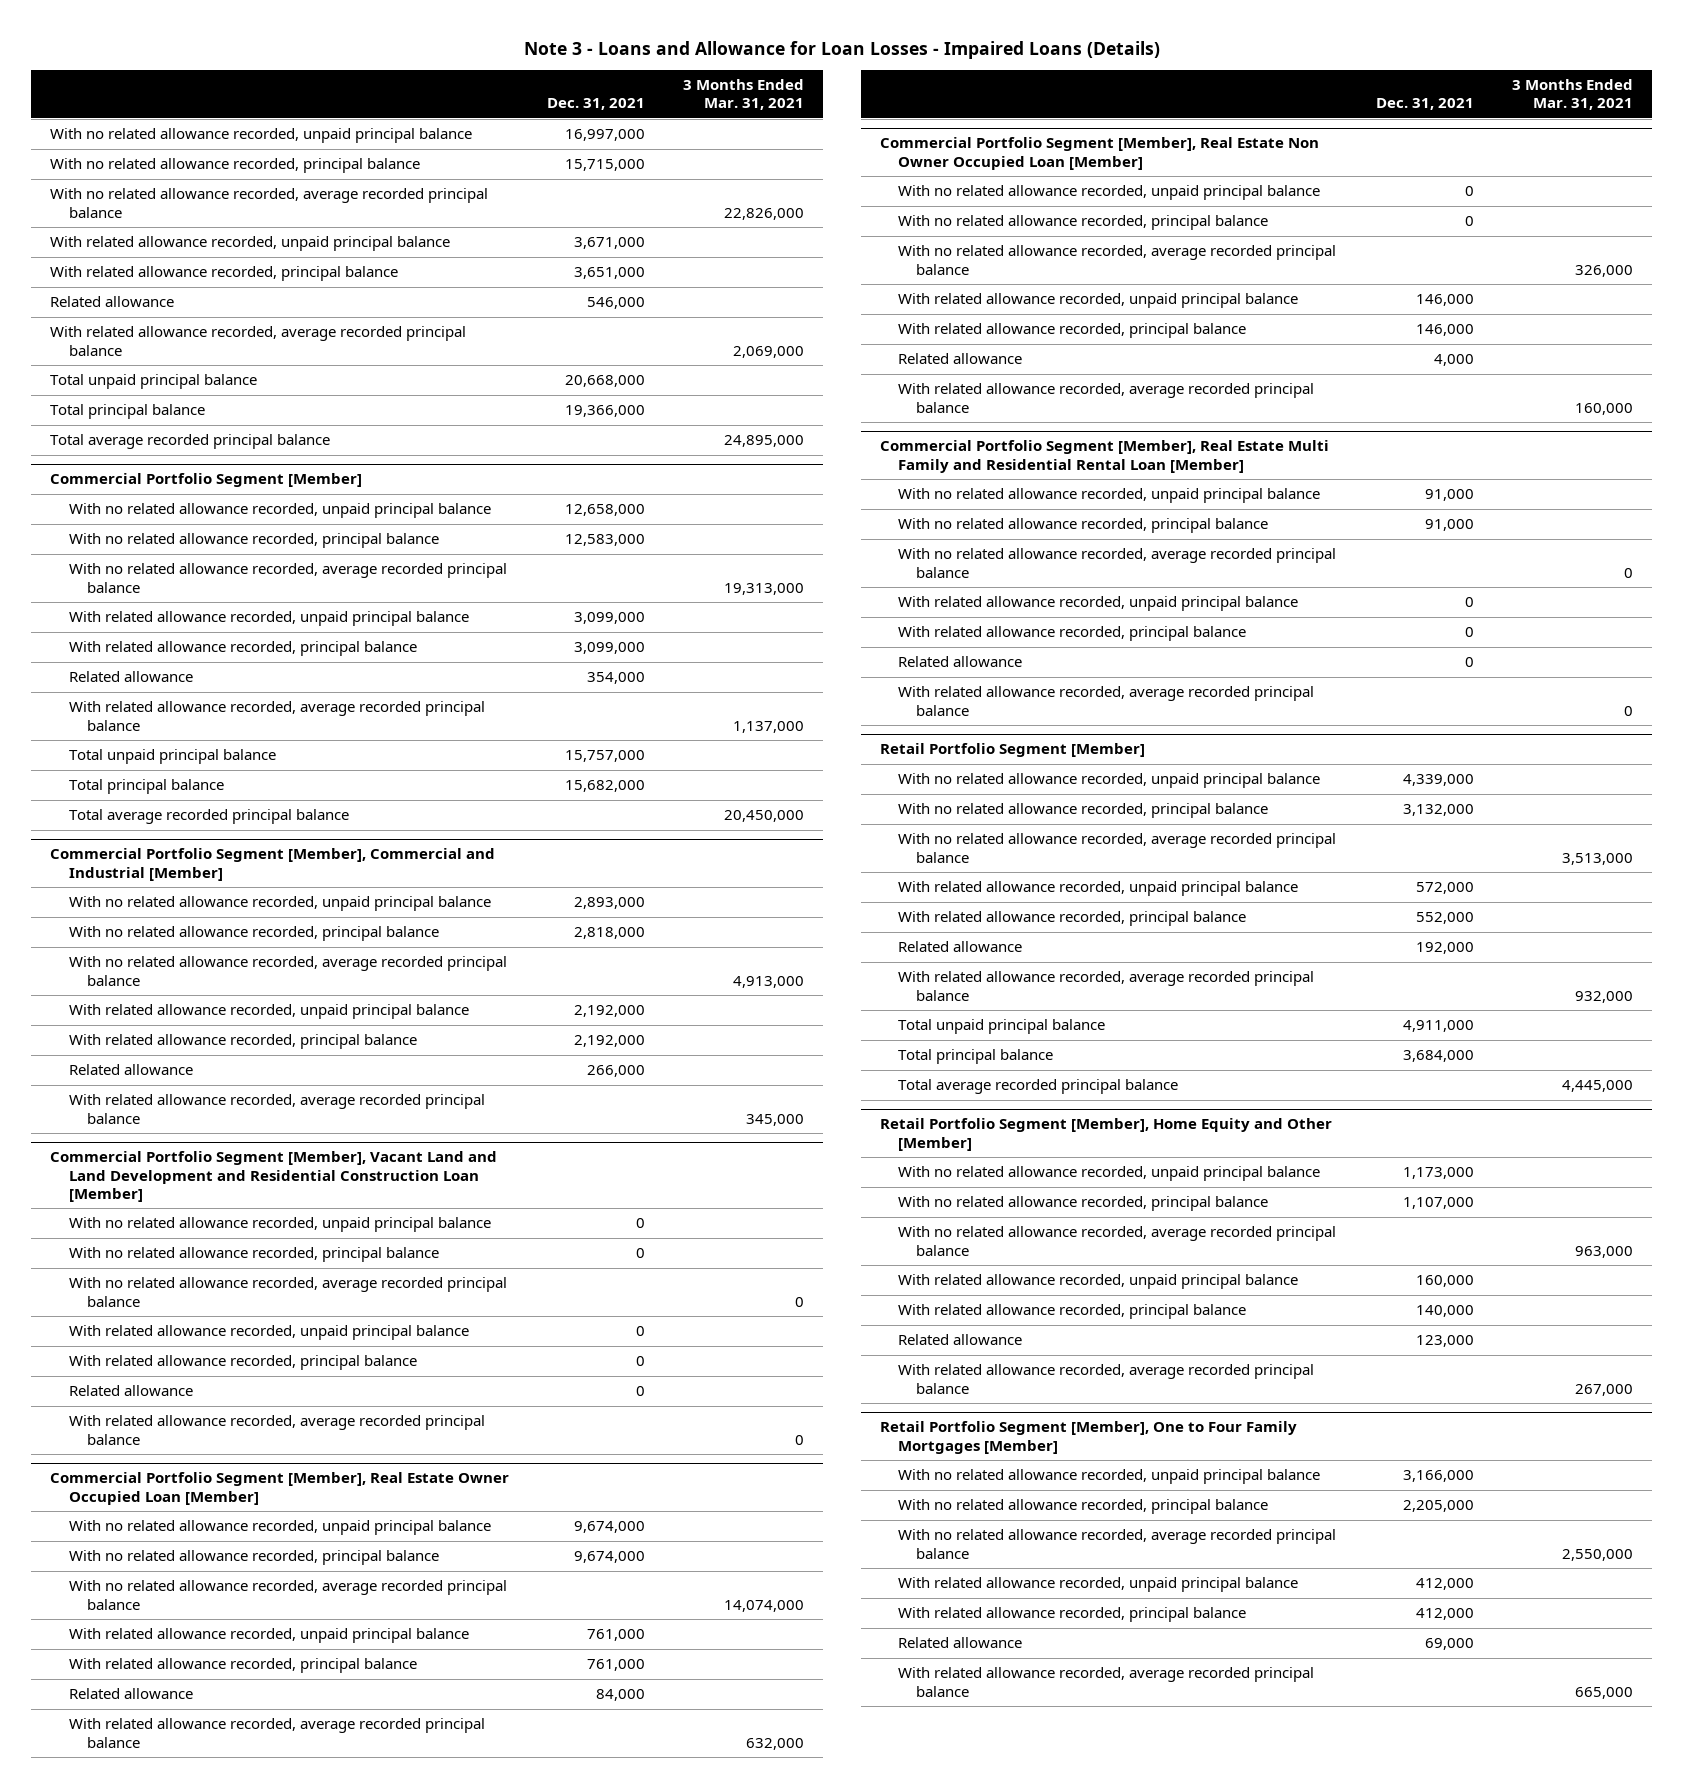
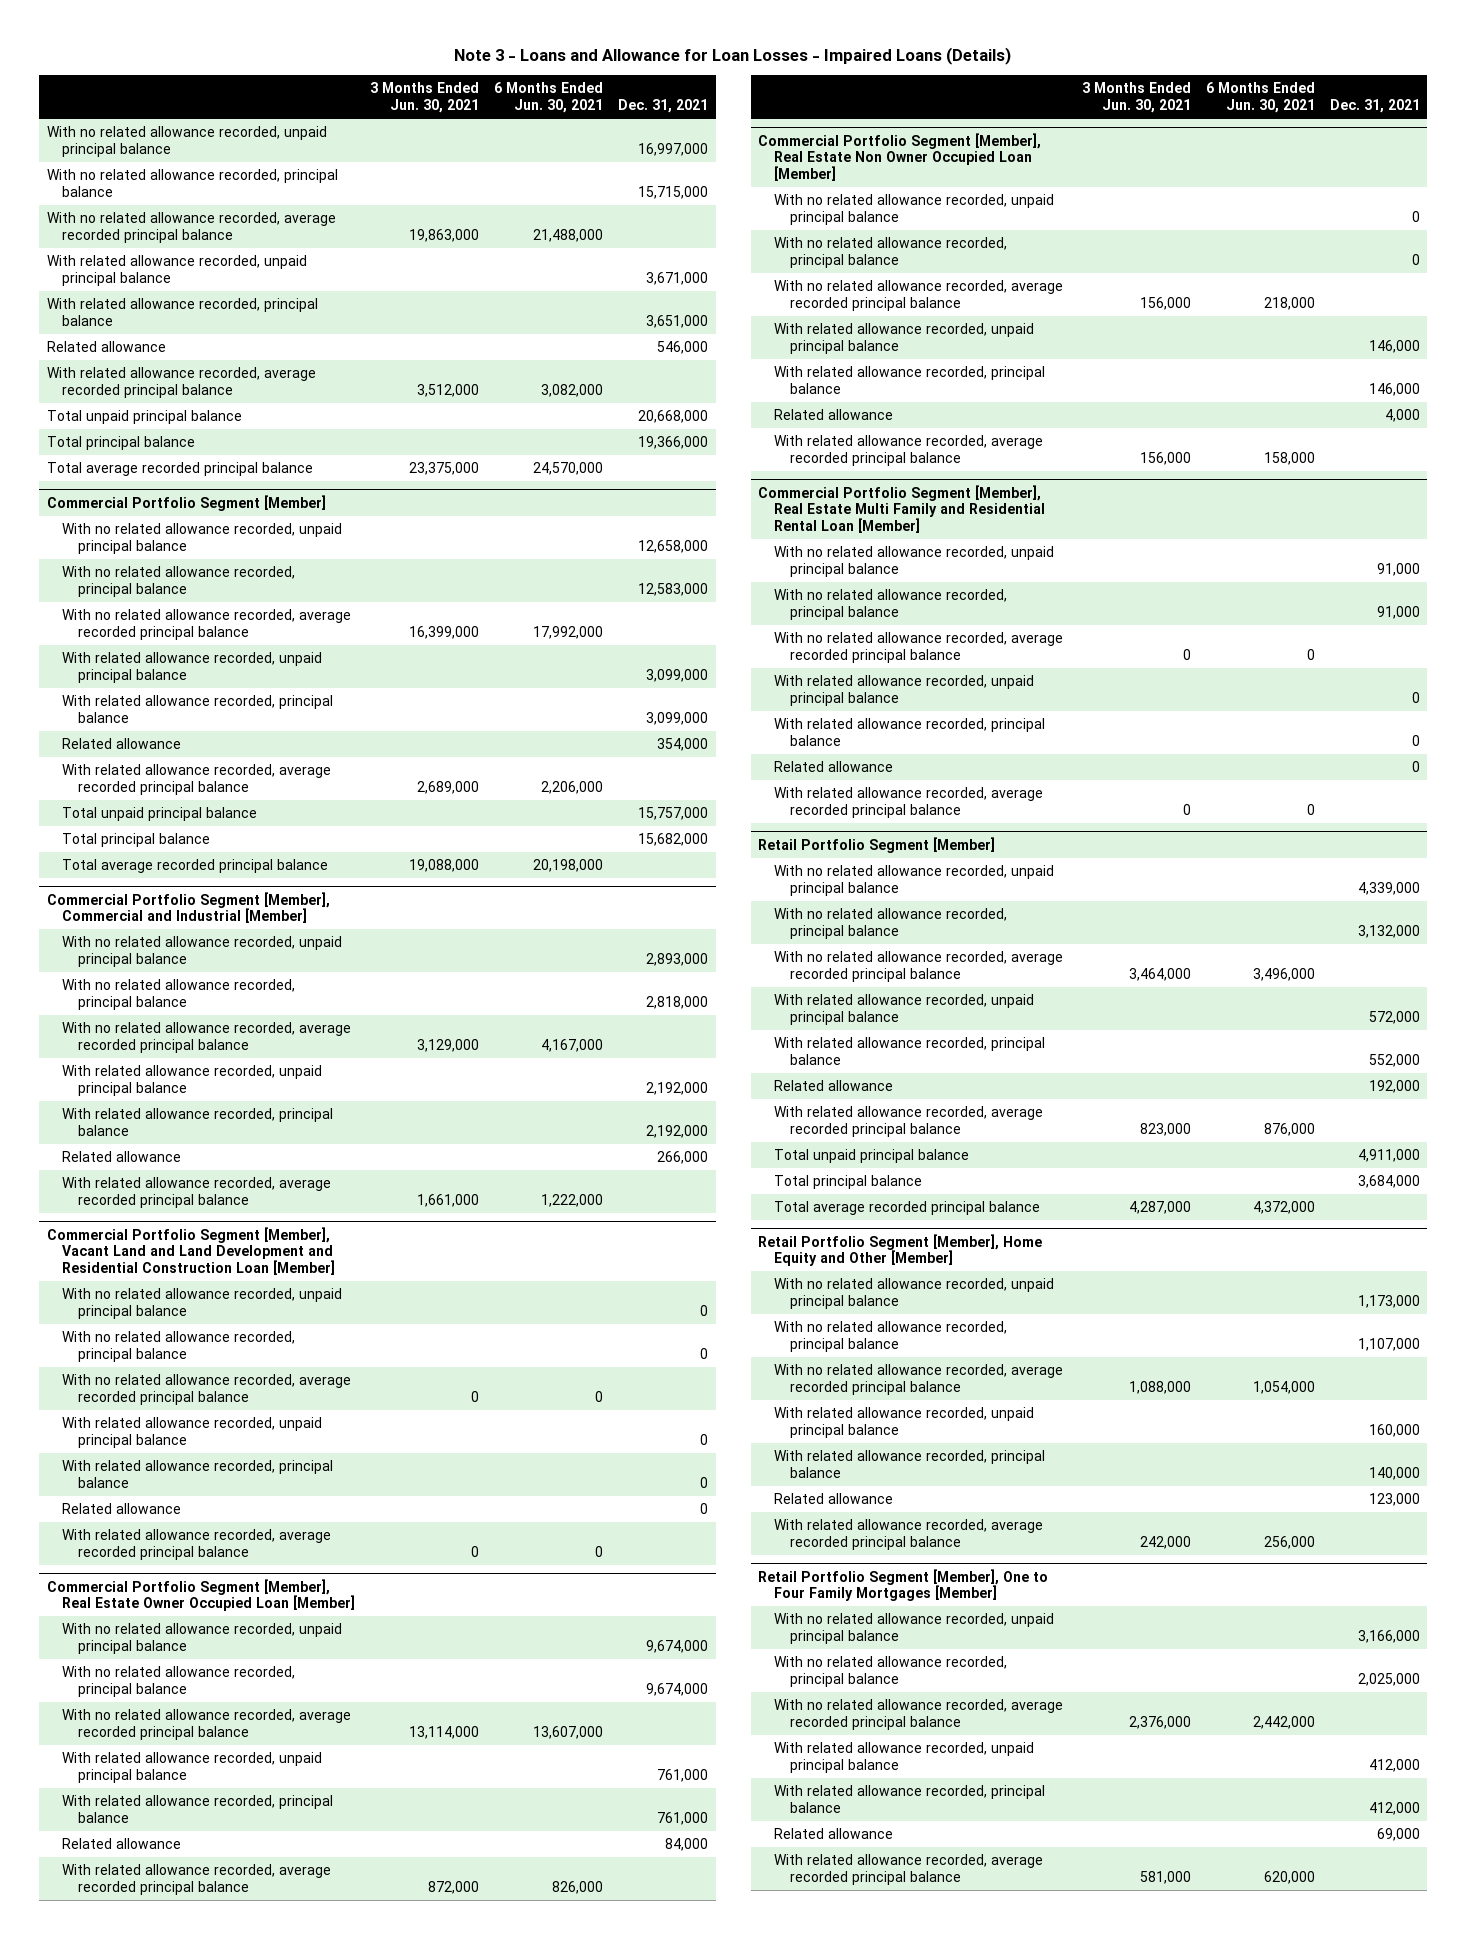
[682,79,804,111] 3 Months Ended Mar. 31, 2021 -> none
none -> [370,82,480,114] 3 Months Ended Jun. 30, 2021
none -> [494,82,604,114] 6 Months Ended Jun. 30, 2021
[1403,1500,1475,1513] 2,205,000 -> [1357,1672,1420,1686] 2,025,000

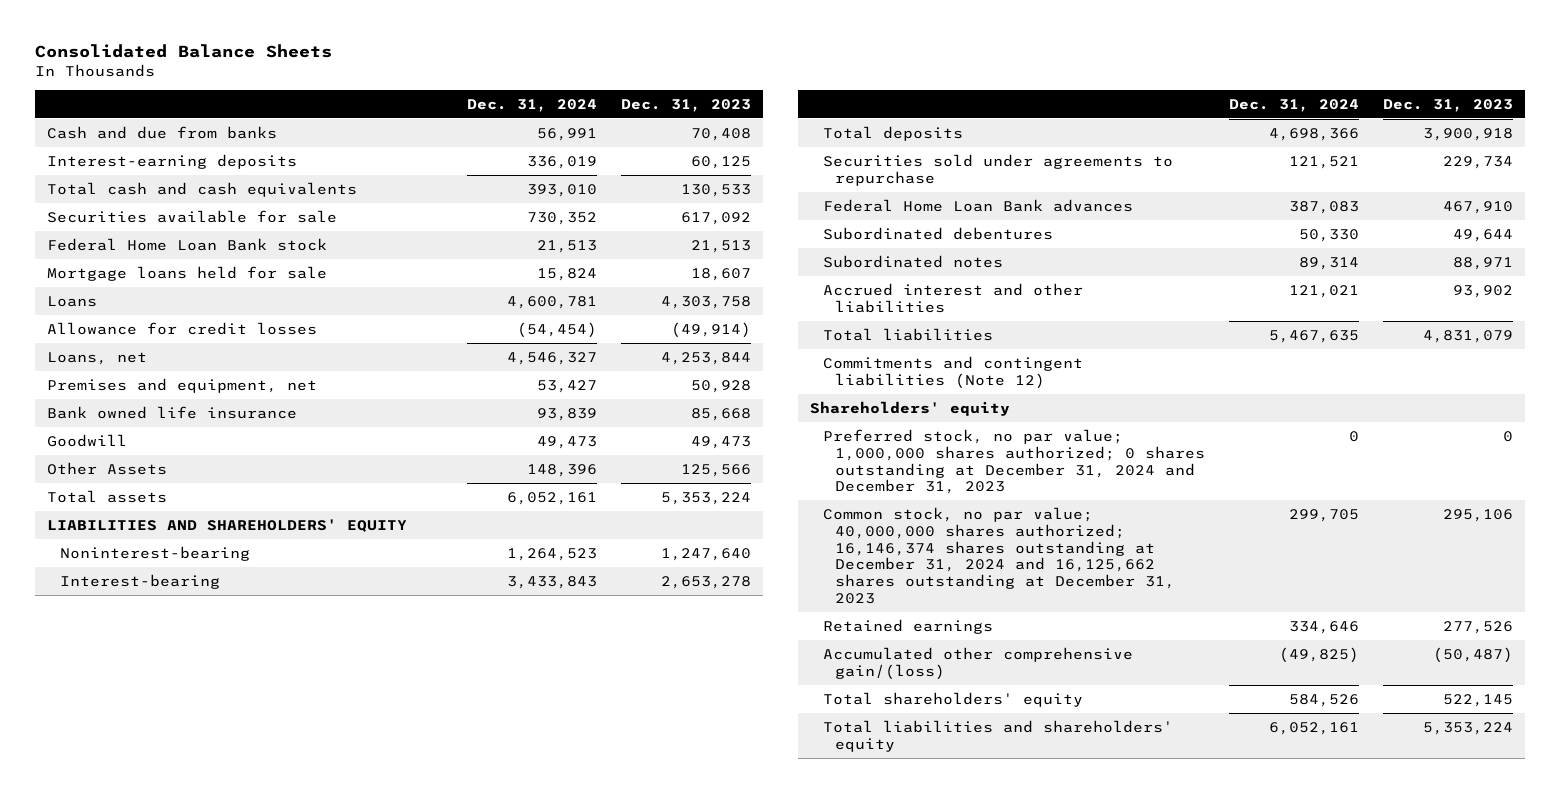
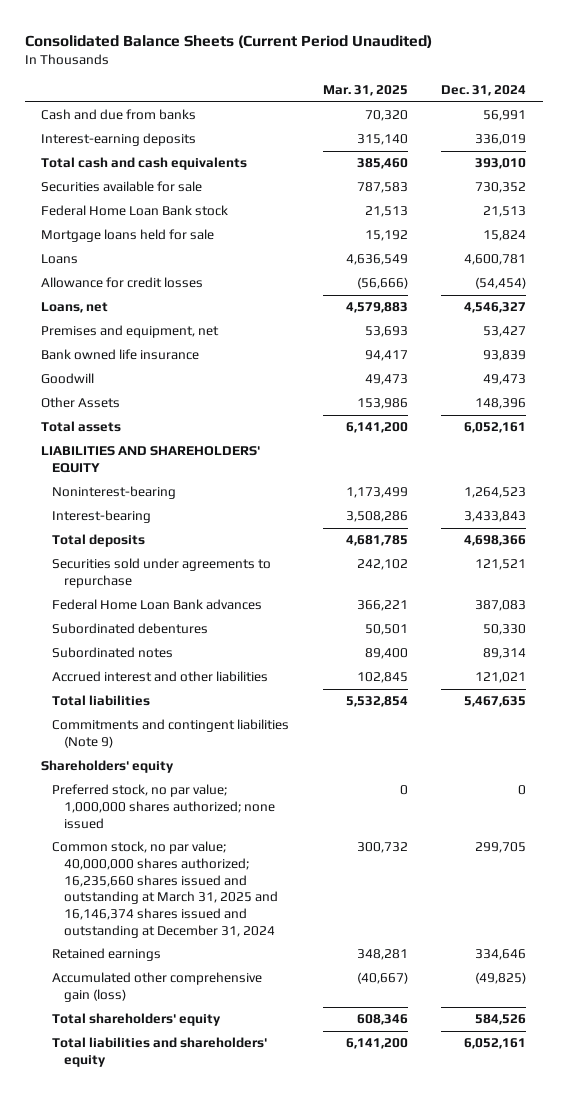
[35,44,333,59] Consolidated Balance Sheets -> [24,34,432,48] Consolidated Balance Sheets (Current Period Unaudited)
[620,98,751,112] Dec. 31, 2023 -> none
none -> [322,85,408,97] Mar. 31, 2025
[822,355,1083,389] Commitments and contingent liabilities (Note 12) -> [52,719,290,749] Commitments and contingent liabilities (Note 9)
[822,428,1206,495] Preferred stock, no par value; 1,000,000 shares authorized; 0 shares outstanding at December 31, 2024 and December 31, 2023 -> [52,784,275,829] Preferred stock, no par value; 1,000,000 shares authorized; none issued
[822,506,1176,605] Common stock, no par value; 40,000,000 shares authorized; 16,146,374 shares outstanding at December 31, 2024 and 16,125,662 shares outstanding at December 31, 2023 -> [52,841,278,938] Common stock, no par value; 40,000,000 shares authorized; 16,235,660 shares issued and outstanding at March 31, 2025 and 16,146,374 shares issued and outstanding at December 31, 2024
[822,646,1133,680] Accumulated other comprehensive gain/(loss) -> [52,972,263,1003] Accumulated other comprehensive gain (loss)

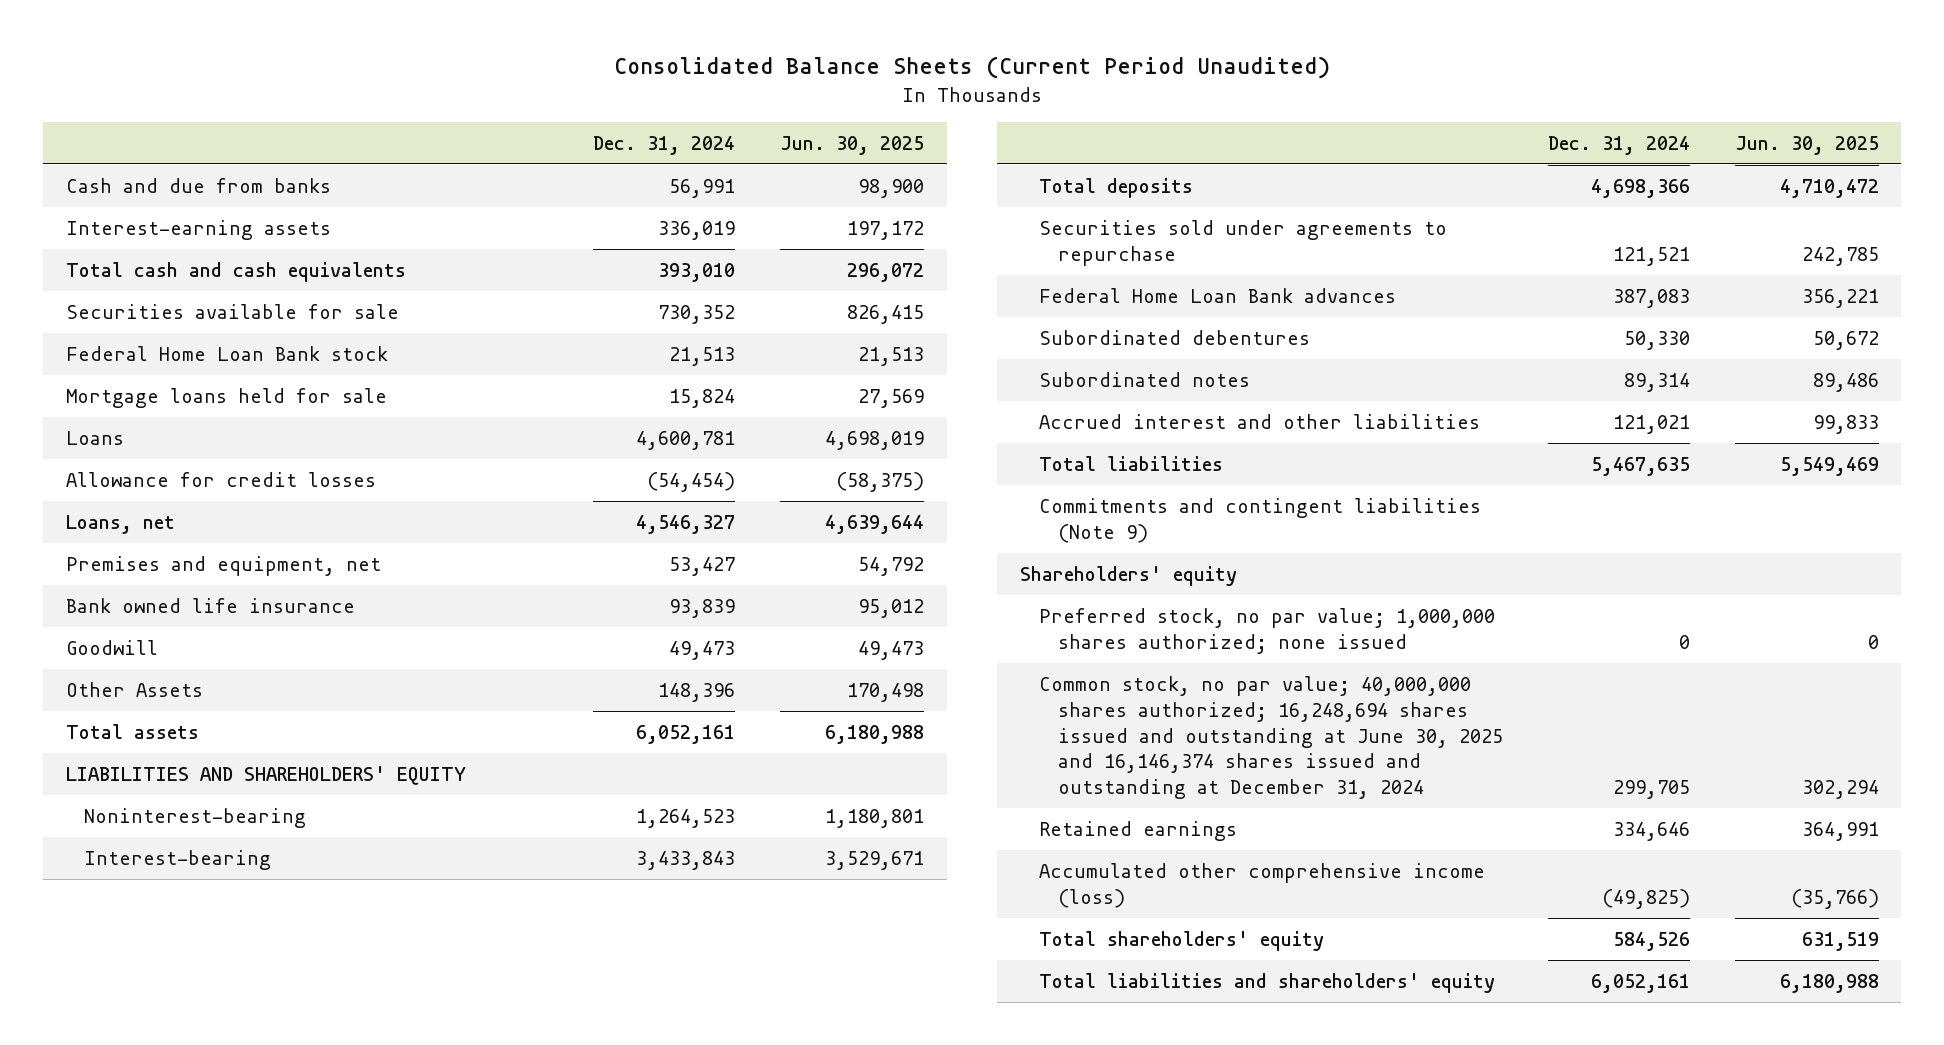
[322,85,408,97] Mar. 31, 2025 -> none
none -> [780,135,925,155] Jun. 30, 2025
[41,133,197,147] Interest-earning deposits -> [65,219,331,240] Interest-earning assets
[52,841,278,938] Common stock, no par value; 40,000,000 shares authorized; 16,235,660 shares issued and outstanding at March 31, 2025 and 16,146,374 shares issued and outstanding at December 31, 2024 -> [1038,675,1503,800] Common stock, no par value; 40,000,000 shares authorized; 16,248,694 shares issued and outstanding at June 30, 2025 and 16,146,374 shares issued and outstanding at December 31, 2024
[52,972,263,1003] Accumulated other comprehensive gain (loss) -> [1038,862,1485,908] Accumulated other comprehensive income (loss)

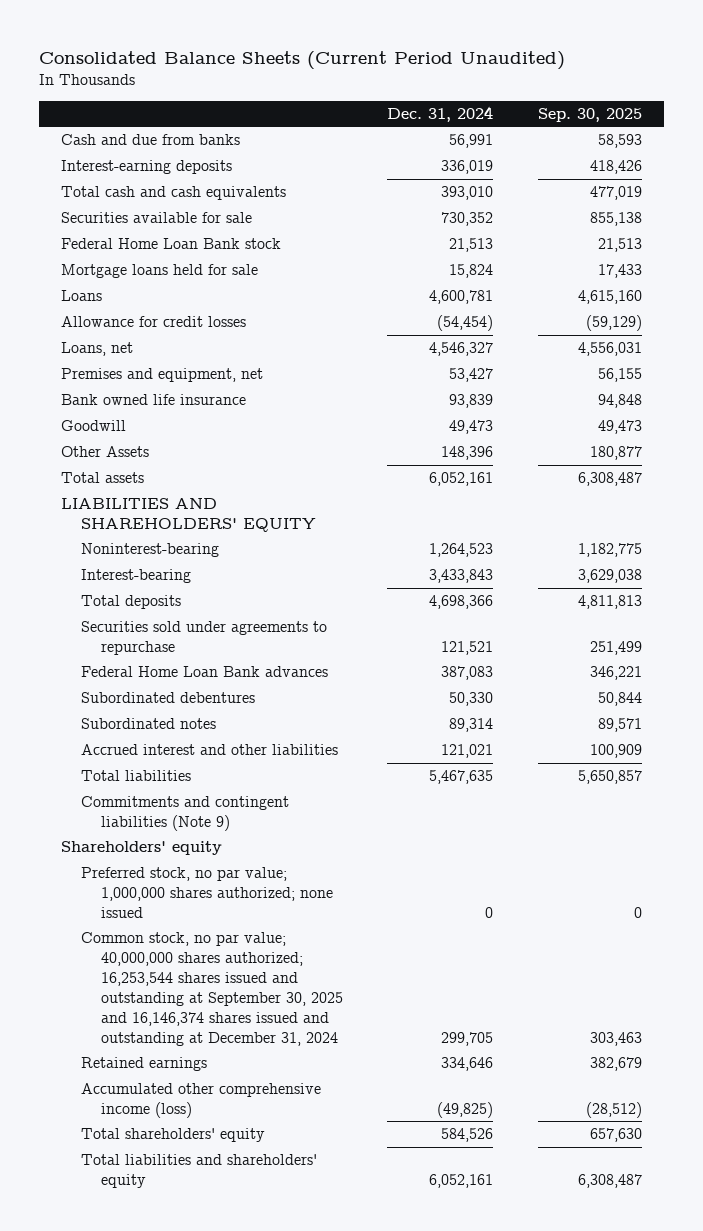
[780,135,925,155] Jun. 30, 2025 -> none
none -> [537,108,642,123] Sep. 30, 2025
[65,219,331,240] Interest-earning assets -> [61,160,233,175] Interest-earning deposits
[1038,675,1503,800] Common stock, no par value; 40,000,000 shares authorized; 16,248,694 shares issued and outstanding at June 30, 2025 and 16,146,374 shares issued and outstanding at December 31, 2024 -> [81,932,344,1046] Common stock, no par value; 40,000,000 shares authorized; 16,253,544 shares issued and outstanding at September 30, 2025 and 16,146,374 shares issued and outstanding at December 31, 2024

